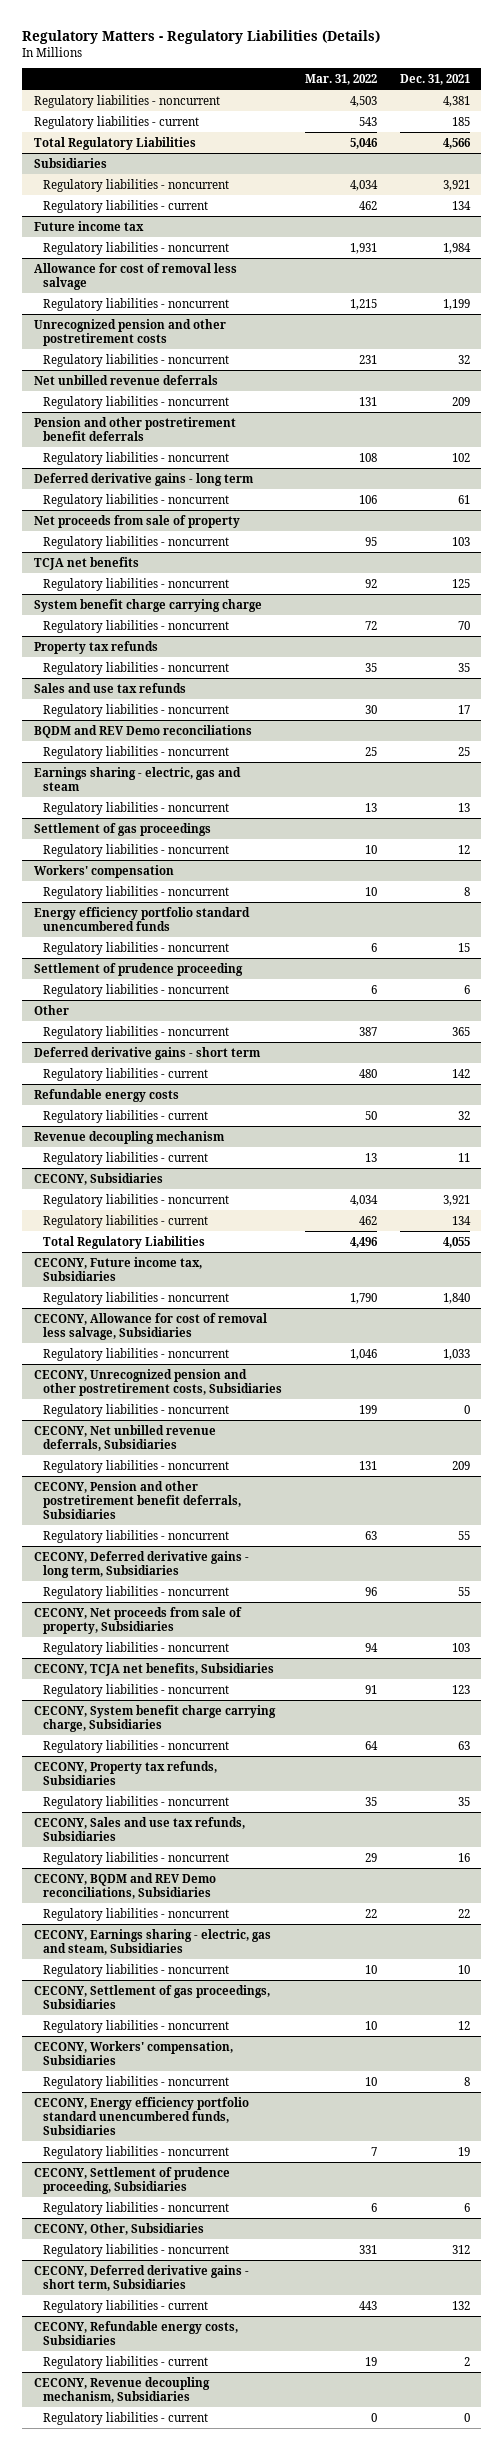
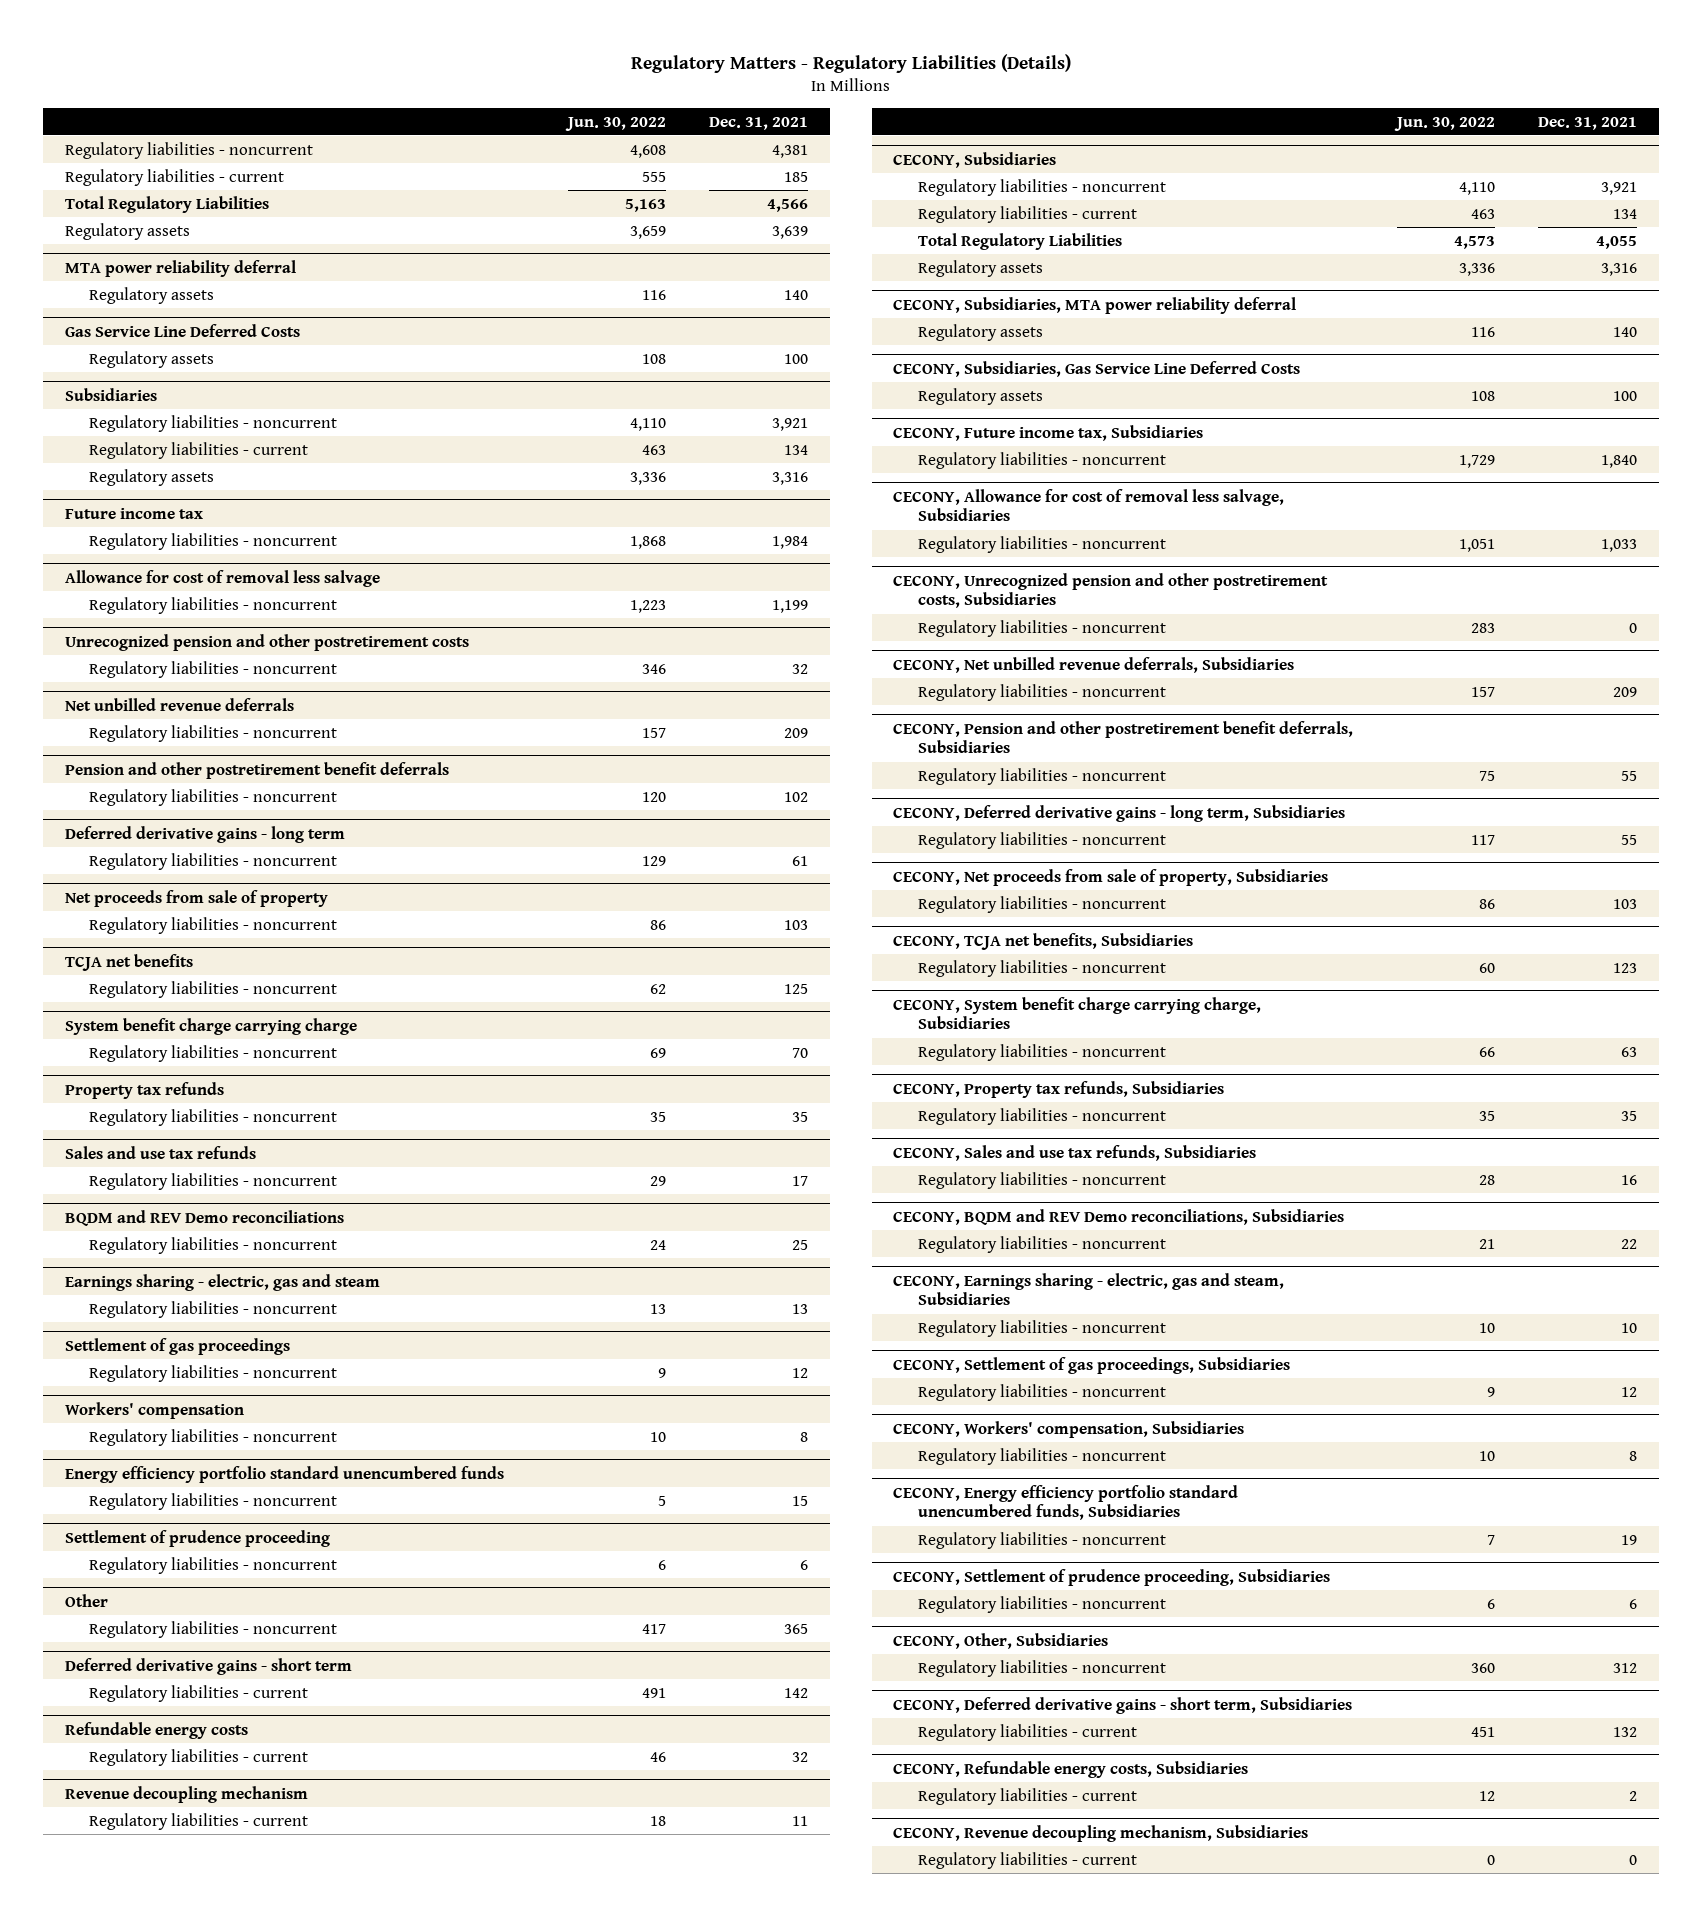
[304,73,377,85] Mar. 31, 2022 -> none
none -> [565,116,667,131] Jun. 30, 2022
none -> [64,222,190,240] Regulatory assets
none -> [64,259,296,277] MTA power reliability deferral
none -> [89,286,215,304] Regulatory assets
none -> [64,323,300,337] Gas Service Line Deferred Costs
none -> [89,350,215,368] Regulatory assets
none -> [89,468,215,486] Regulatory assets
none -> [917,259,1043,277] Regulatory assets
none -> [893,296,1297,314] CECONY, Subsidiaries, MTA power reliability deferral
none -> [917,323,1043,341] Regulatory assets
none -> [893,360,1301,377] CECONY, Subsidiaries, Gas Service Line Deferred Costs
none -> [917,387,1043,405] Regulatory assets

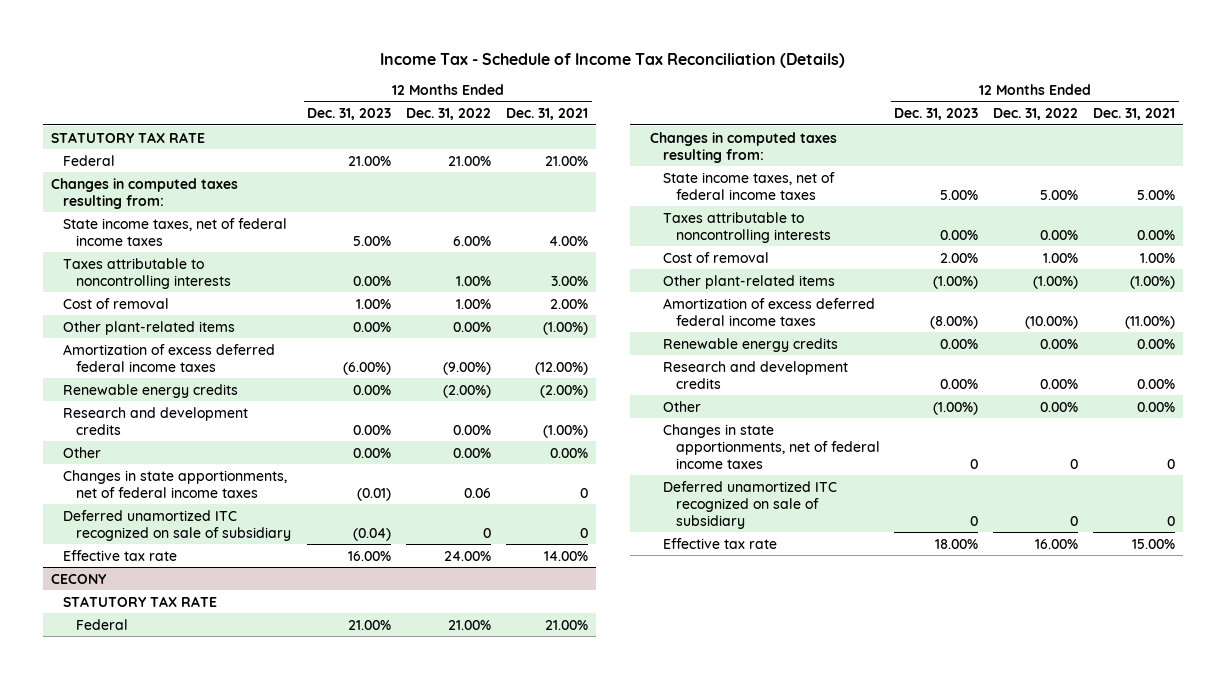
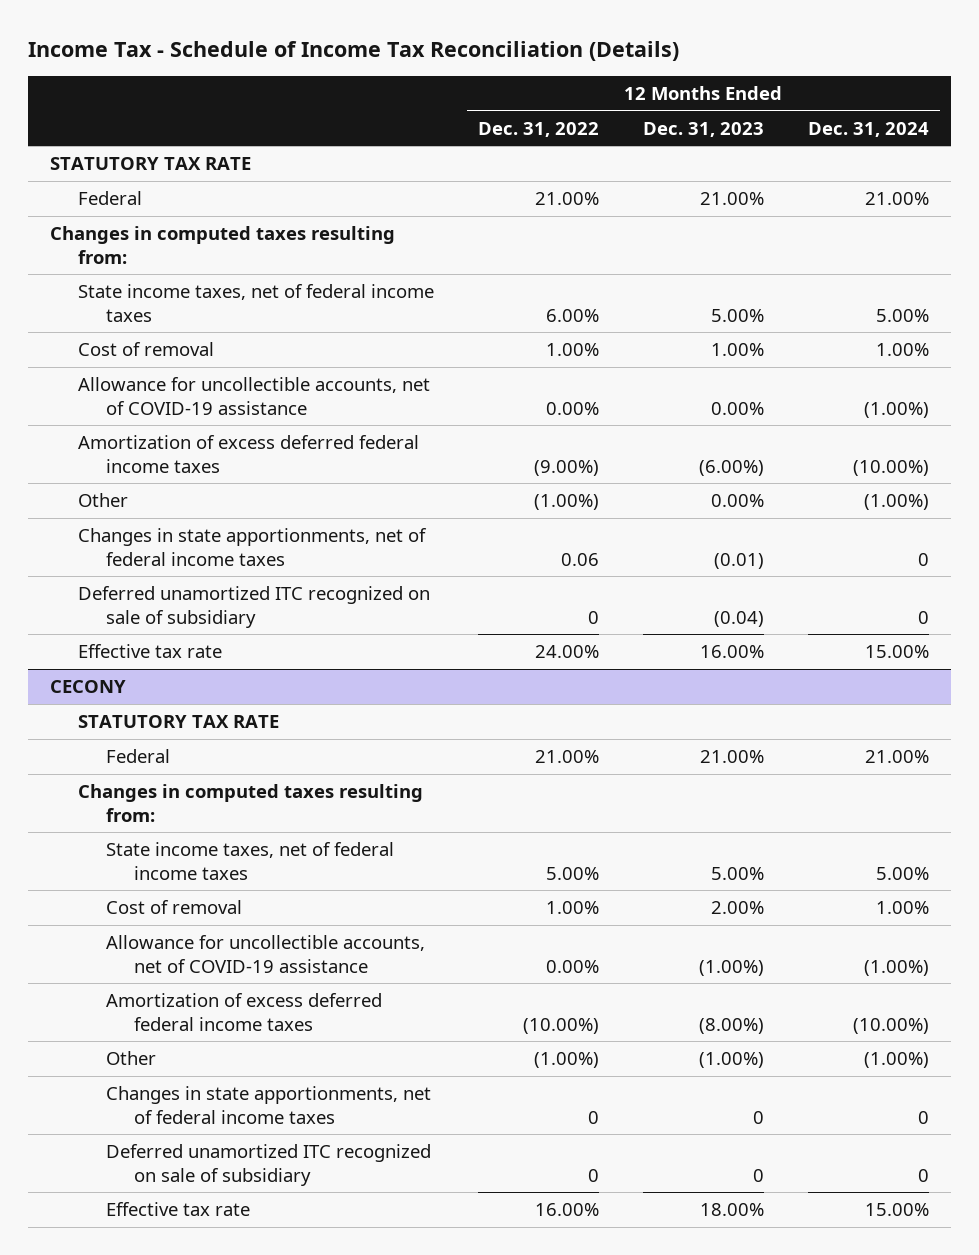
[506,108,589,121] Dec. 31, 2021 -> none
none -> [807,121,929,137] Dec. 31, 2024
[63,257,231,289] Taxes attributable to noncontrolling interests -> none
[63,320,236,335] Other plant-related items -> none
none -> [78,377,431,415] Allowance for uncollectible accounts, net of COVID-19 assistance
[63,383,239,398] Renewable energy credits -> none
[63,406,249,435] Research and development credits -> none
[453,447,492,458] 0.00% -> [534,494,600,511] (1.00%)
[662,211,831,243] Taxes attributable to noncontrolling interests -> none
[662,274,835,289] Other plant-related items -> none
none -> [106,935,426,973] Allowance for uncollectible accounts, net of COVID-19 assistance
[662,337,838,352] Renewable energy credits -> none
[662,360,848,389] Research and development credits -> none
[1040,401,1079,412] 0.00% -> [534,1052,600,1069] (1.00%)

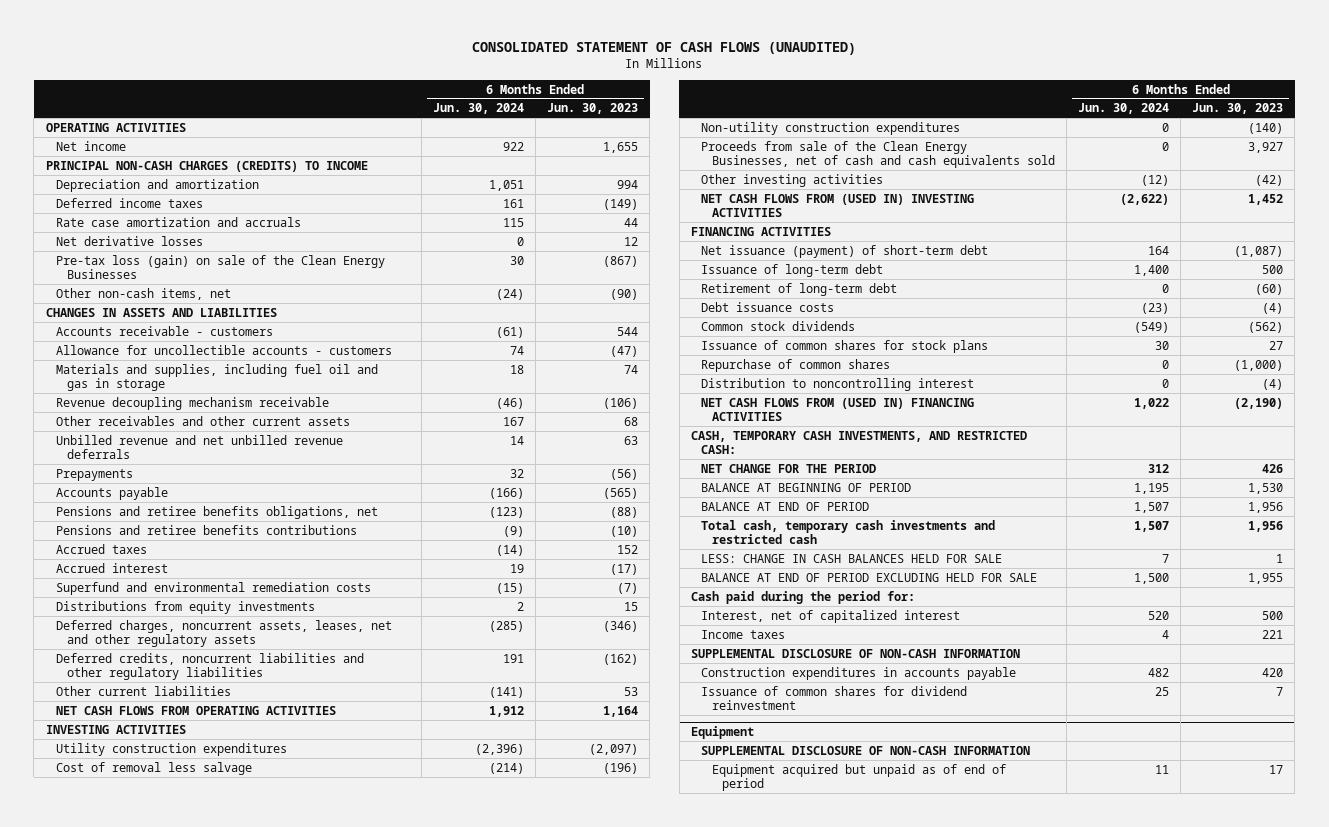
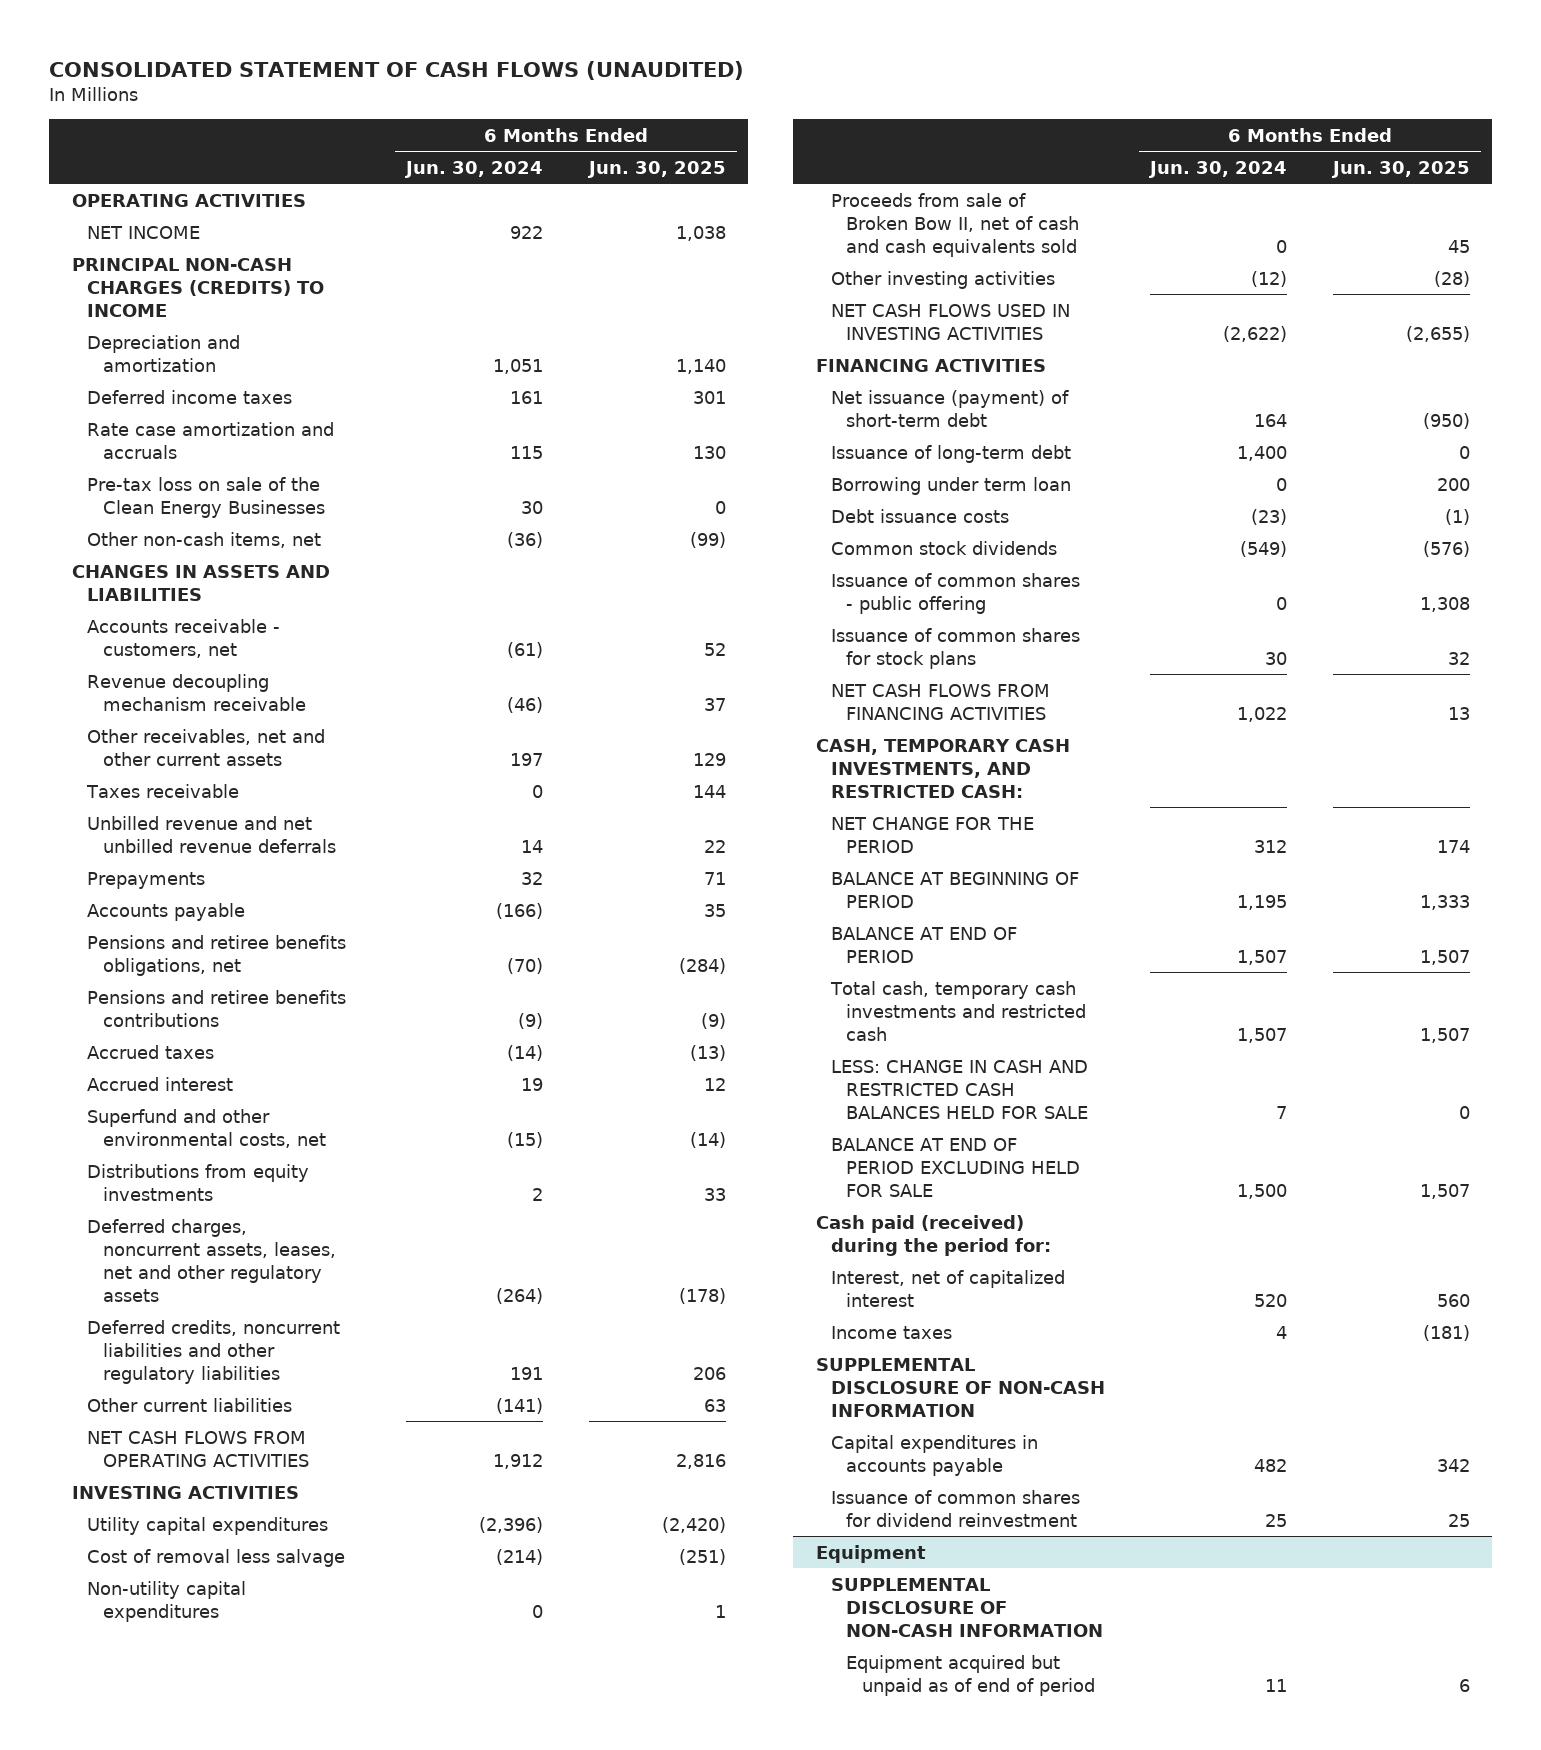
[547,103,639,115] Jun. 30, 2023 -> none
none -> [586,160,726,178] Jun. 30, 2025
[56,140,127,151] Net income -> [87,225,201,239] NET INCOME
[56,235,204,246] Net derivative losses -> none
[56,254,386,279] Pre-tax loss (gain) on sale of the Clean Energy Businesses -> [87,476,325,518] Pre-tax loss on sale of the Clean Energy Businesses
[495,288,524,300] (24) -> [507,531,544,548] (36)
[56,344,393,355] Allowance for uncollectible accounts - customers -> none
[56,363,379,391] Materials and supplies, including fuel oil and gas in storage -> none
[56,325,274,336] Accounts receivable - customers -> [87,618,281,658] Accounts receivable - customers, net
[56,415,351,426] Other receivables and other current assets -> [87,728,326,766] Other receivables, net and other current assets
[502,416,524,426] 167 -> [510,752,544,766] 197
none -> [86,783,240,798] Taxes receivable
[488,506,524,518] (123) -> [507,957,544,974] (70)
[56,581,372,595] Superfund and environmental remediation costs -> [87,1108,326,1148] Superfund and other environmental costs, net
[488,620,524,632] (285) -> [496,1287,544,1304] (264)
[56,742,288,756] Utility construction expenditures -> [87,1516,329,1535] Utility capital expenditures
[701,121,961,135] Non-utility construction expenditures -> [87,1580,247,1622] Non-utility capital expenditures
[701,140,1055,168] Proceeds from sale of the Clean Energy Businesses, net of cash and cash equivalents sold -> [831,192,1080,257] Proceeds from sale of Broken Bow II, net of cash and cash equivalents sold
[701,193,975,217] NET CASH FLOWS FROM (USED IN) INVESTING ACTIVITIES -> [831,303,1071,340] NET CASH FLOWS USED IN INVESTING ACTIVITIES
[701,282,898,296] Retirement of long-term debt -> none
none -> [831,476,1072,495] Borrowing under term loan
none -> [831,572,1081,614] Issuance of common shares - public offering
[701,358,891,372] Repurchase of common shares -> none
[701,377,975,391] Distribution to noncontrolling interest -> none
[701,397,975,421] NET CASH FLOWS FROM (USED IN) FINANCING ACTIVITIES -> [831,683,1051,720] NET CASH FLOWS FROM FINANCING ACTIVITIES
[701,553,1003,563] LESS: CHANGE IN CASH BALANCES HELD FOR SALE -> [831,1059,1089,1119] LESS: CHANGE IN CASH AND RESTRICTED CASH BALANCES HELD FOR SALE
[690,590,915,604] Cash paid during the period for: -> [815,1214,1052,1256] Cash paid (received) during the period for:
[701,666,1017,680] Construction expenditures in accounts payable -> [831,1434,1039,1476] Capital expenditures in accounts payable

